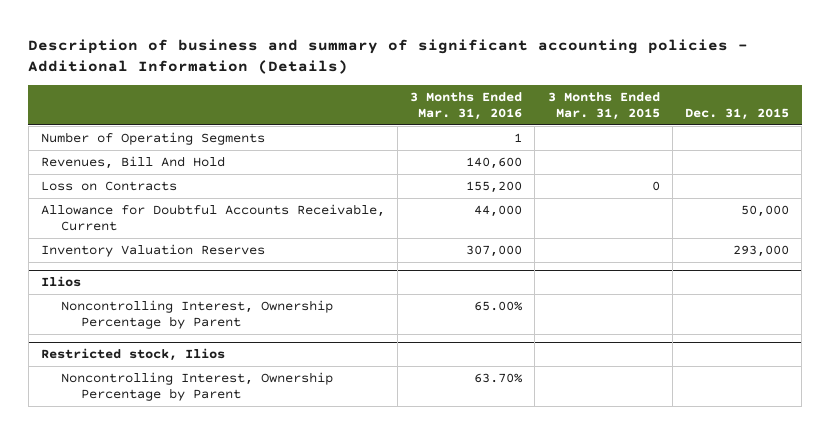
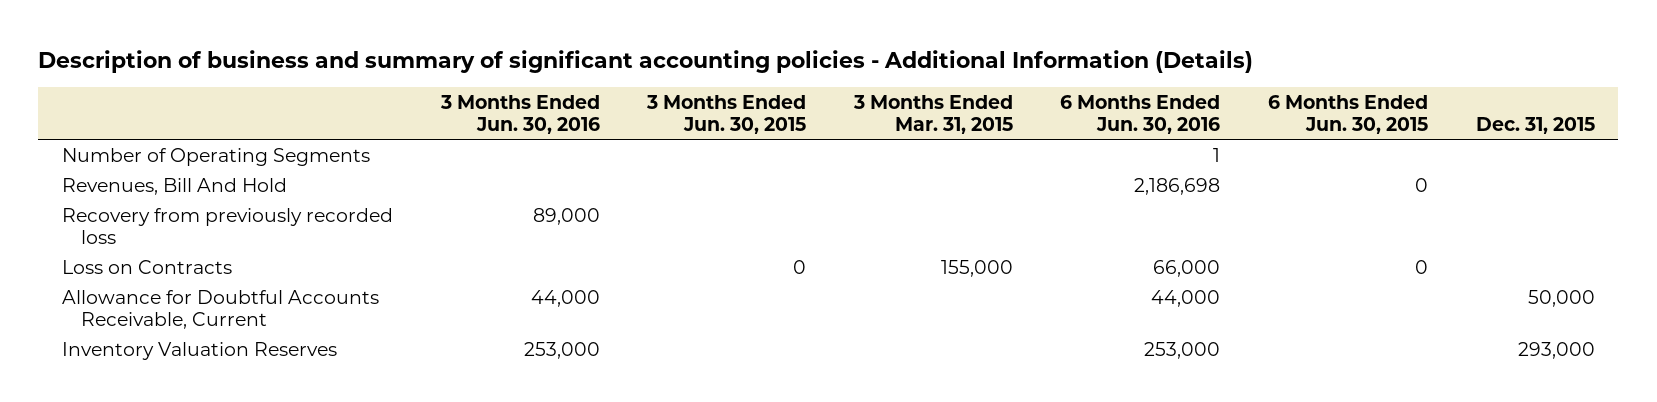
[410,91,523,121] 3 Months Ended Mar. 31, 2016 -> none
none -> [439,94,600,134] 3 Months Ended Jun. 30, 2016
none -> [646,94,807,134] 3 Months Ended Jun. 30, 2015
none -> [1060,94,1221,134] 6 Months Ended Jun. 30, 2016
none -> [1268,94,1429,134] 6 Months Ended Jun. 30, 2015
none -> [61,207,393,244] Recovery from previously recorded loss
[651,180,660,191] 0 -> [940,259,1013,277] 155,000
[40,276,81,288] Ilios -> none
[60,299,333,330] Noncontrolling Interest, Ownership Percentage by Parent -> none
[40,348,225,362] Restricted stock, Ilios -> none
[60,371,333,402] Noncontrolling Interest, Ownership Percentage by Parent -> none

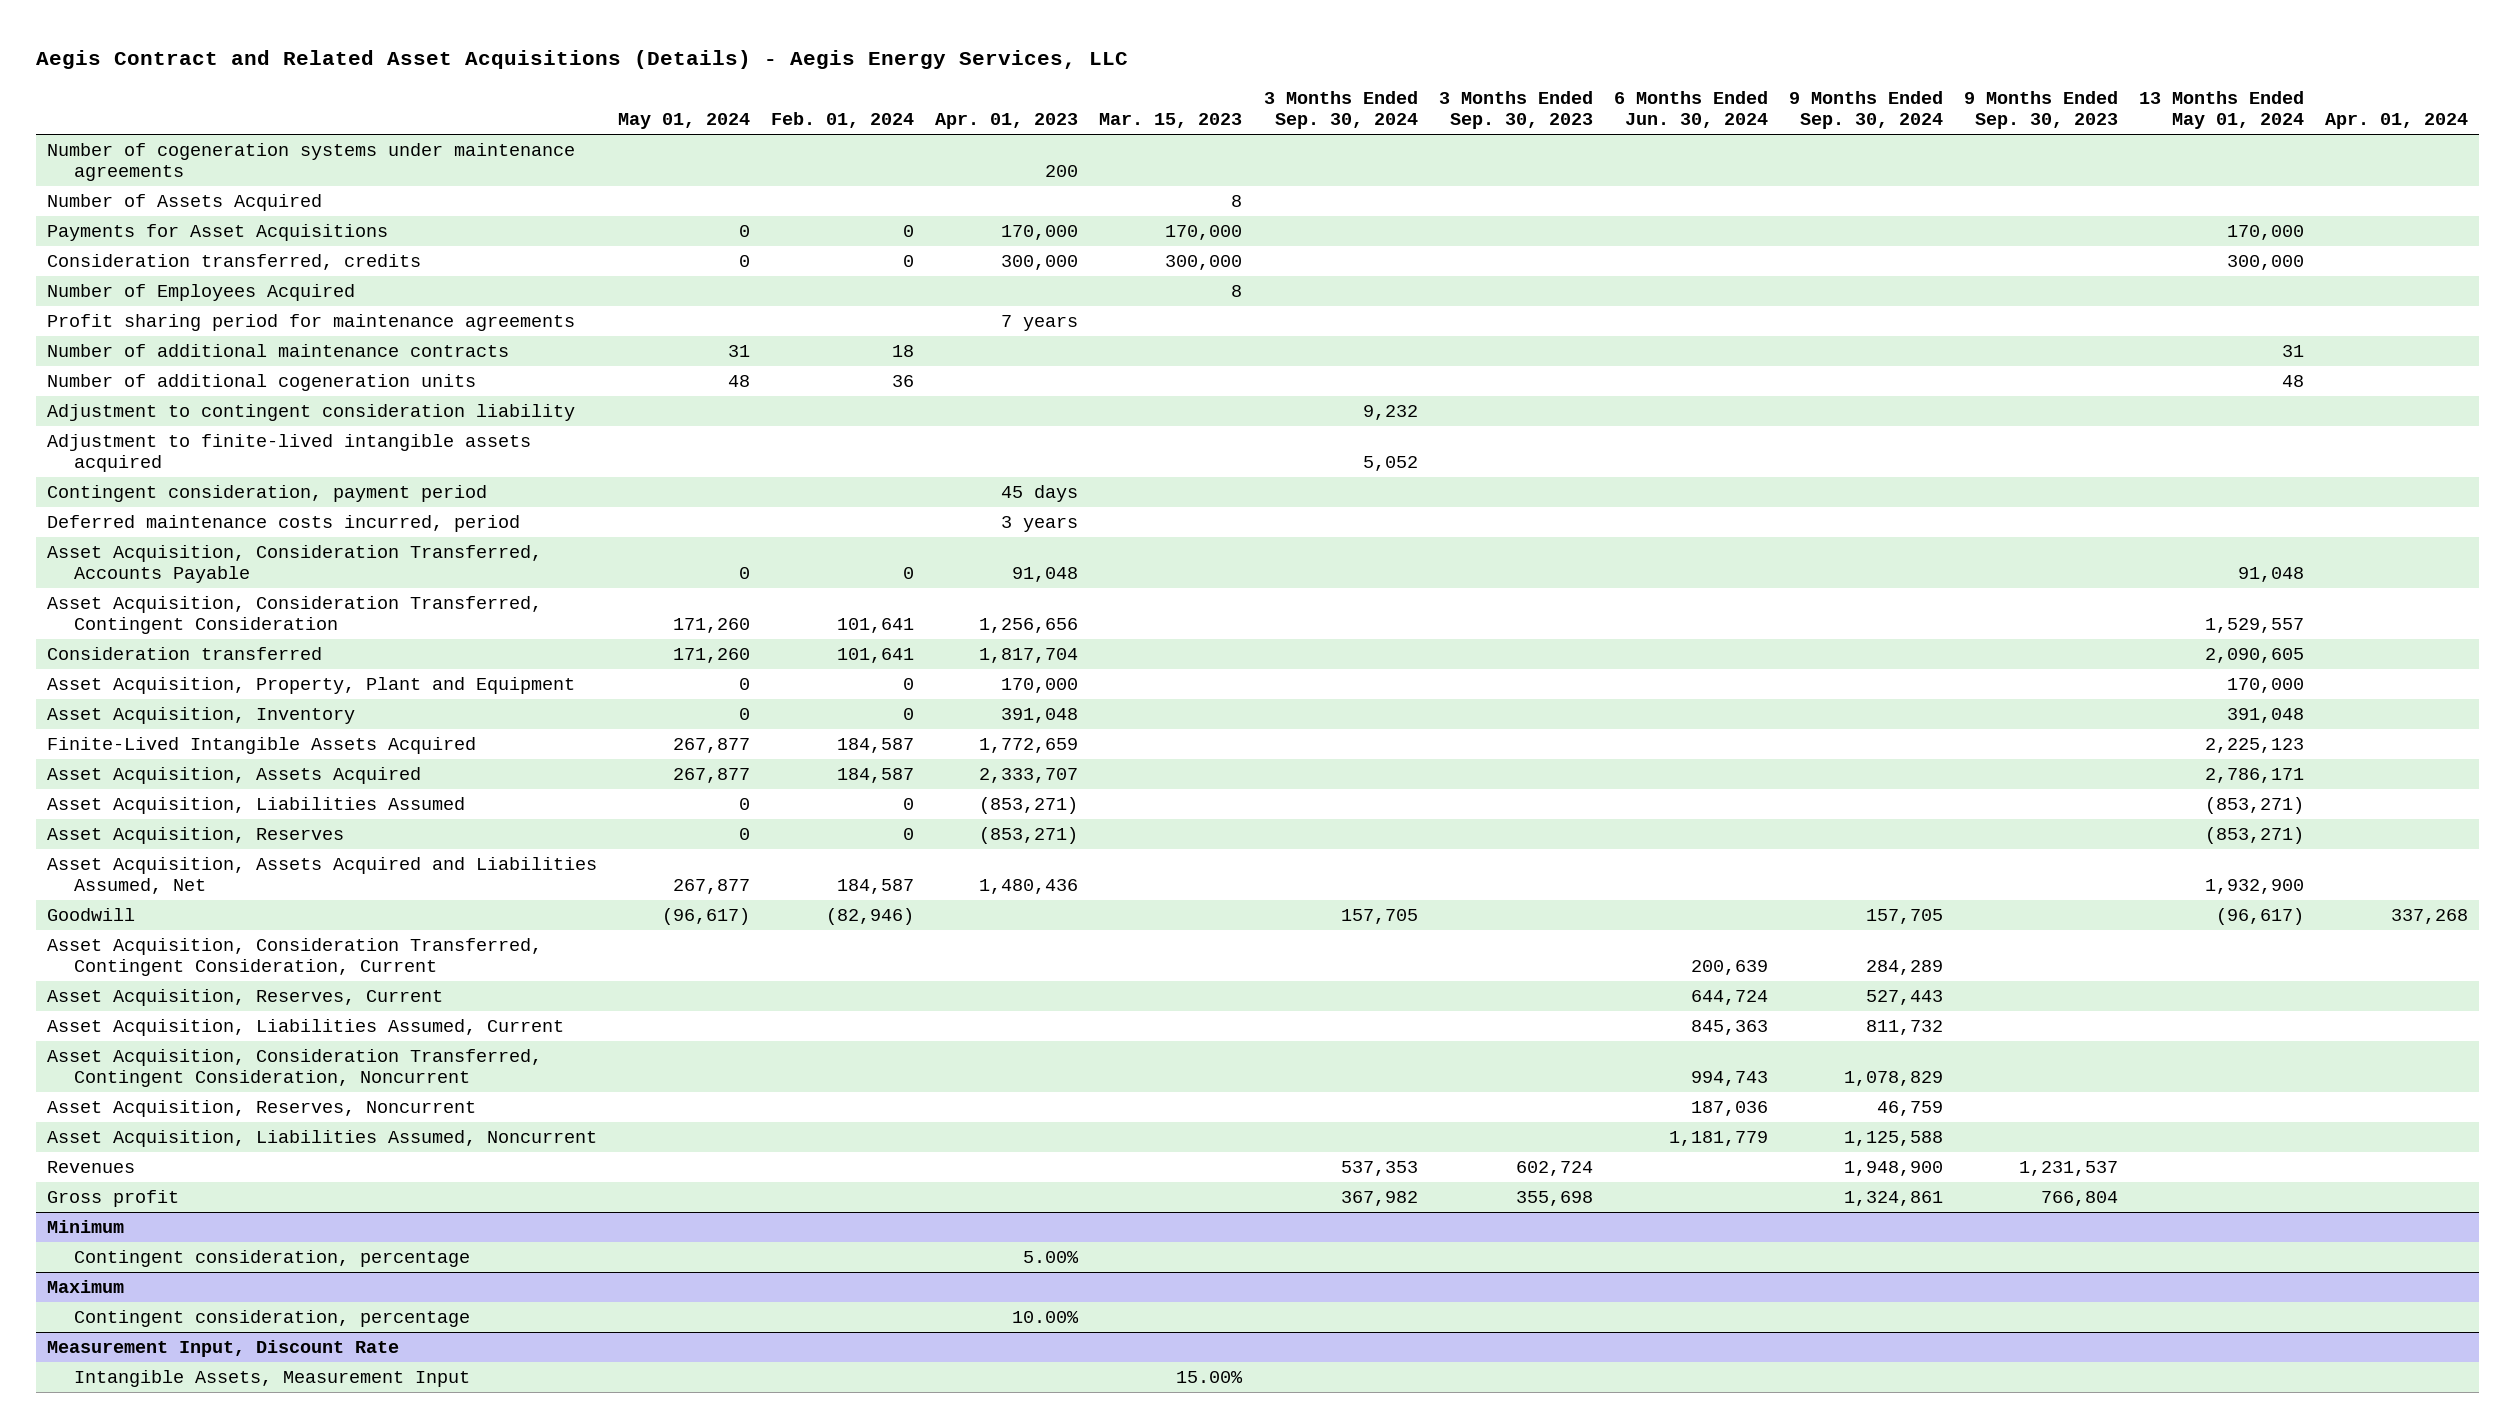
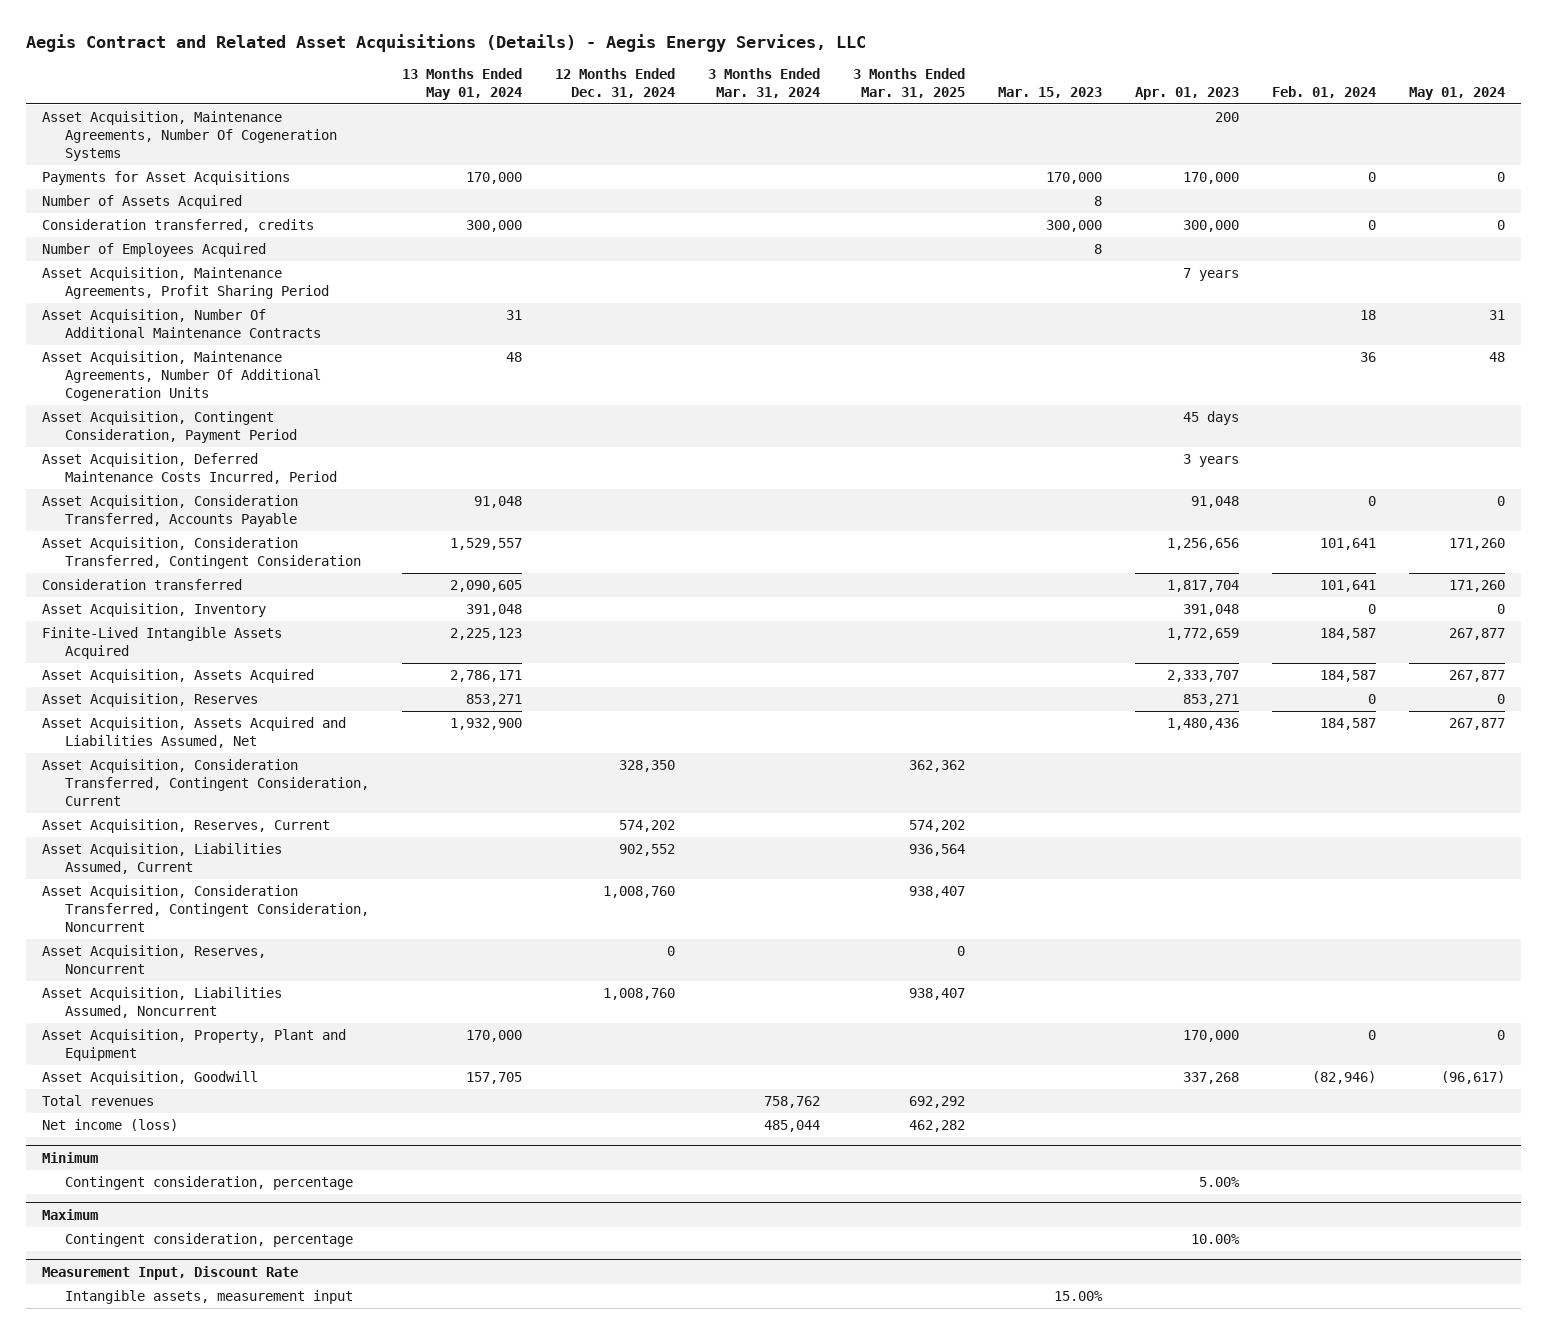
[1263,91,1418,130] 3 Months Ended Sep. 30, 2024 -> none
[1438,91,1593,130] 3 Months Ended Sep. 30, 2023 -> none
[1613,91,1768,129] 6 Months Ended Jun. 30, 2024 -> none
[1788,91,1943,130] 9 Months Ended Sep. 30, 2024 -> none
[1964,91,2119,130] 9 Months Ended Sep. 30, 2023 -> none
[2325,113,2469,130] Apr. 01, 2024 -> none
none -> [555,68,676,99] 12 Months Ended Dec. 31, 2024
none -> [707,68,820,99] 3 Months Ended Mar. 31, 2024
none -> [852,68,965,99] 3 Months Ended Mar. 31, 2025
[47,142,576,182] Number of cogeneration systems under maintenance agreements -> [42,111,338,161] Asset Acquisition, Maintenance Agreements, Number Of Cogeneration Systems
[47,193,323,211] Number of Assets Acquired -> [42,195,243,210] Number of Assets Acquired
[47,403,576,421] Adjustment to contingent consideration liability -> none
[47,433,532,473] Adjustment to finite-lived intangible assets acquired -> none
[47,313,576,331] Profit sharing period for maintenance agreements -> [42,267,330,300] Asset Acquisition, Maintenance Agreements, Profit Sharing Period
[47,343,510,357] Number of additional maintenance contracts -> [42,309,322,339] Asset Acquisition, Number Of Additional Maintenance Contracts
[47,373,477,391] Number of additional cogeneration units -> [42,351,322,401] Asset Acquisition, Maintenance Agreements, Number Of Additional Cogeneration Units
[47,484,488,502] Contingent consideration, payment period -> [42,411,298,444] Asset Acquisition, Contingent Consideration, Payment Period
[47,514,521,532] Deferred maintenance costs incurred, period -> [42,453,338,485] Asset Acquisition, Deferred Maintenance Costs Incurred, Period
[47,796,466,814] Asset Acquisition, Liabilities Assumed -> none
[979,826,1079,844] (853,271) -> [1182,694,1239,707] 853,271
[2205,826,2305,844] (853,271) -> [466,694,523,707] 853,271
[47,907,136,921] Goodwill -> none
[47,676,576,694] Asset Acquisition, Property, Plant and Equipment -> [42,1029,347,1062] Asset Acquisition, Property, Plant and Equipment
none -> [42,1071,259,1086] Asset Acquisition, Goodwill
[47,1160,136,1173] Revenues -> [42,1095,155,1107] Total revenues
[47,1189,180,1207] Gross profit -> [42,1119,179,1132] Net income (loss)
[73,1369,470,1387] Intangible Assets, Measurement Input -> [65,1290,354,1305] Intangible assets, measurement input

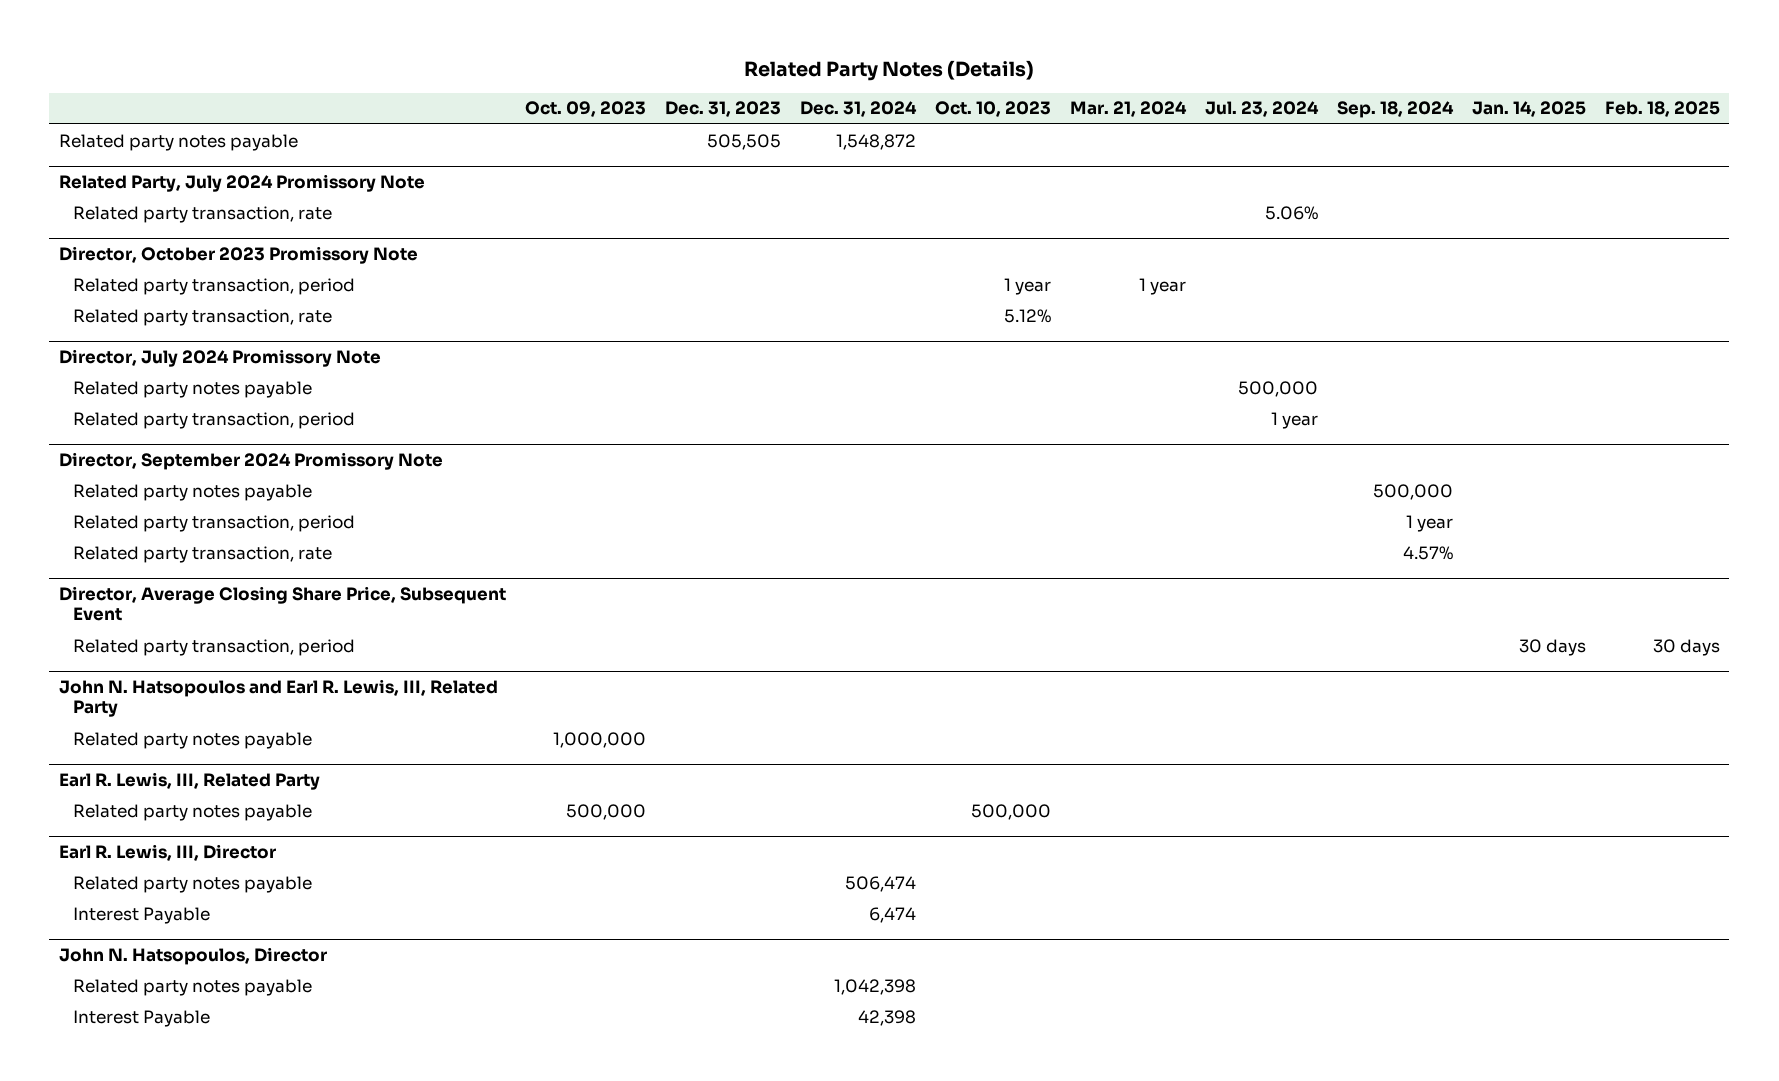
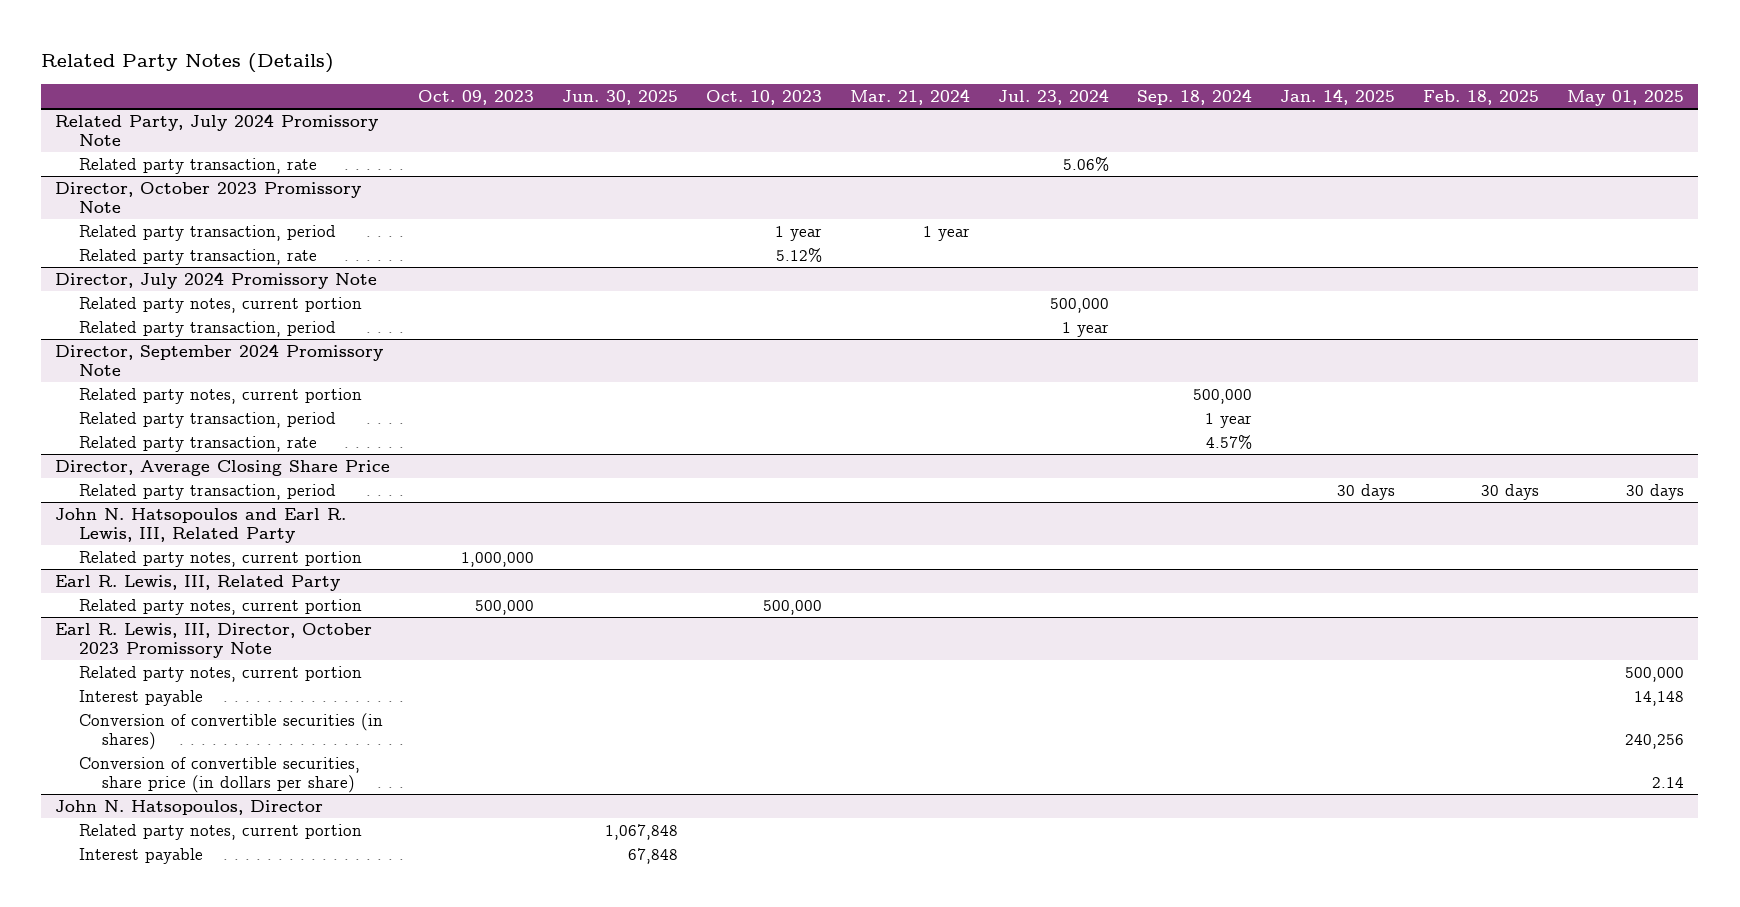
[664,101,781,118] Dec. 31, 2023 -> none
[799,101,917,118] Dec. 31, 2024 -> none
none -> [562,89,679,105] Jun. 30, 2025
none -> [1567,89,1685,106] May 01, 2025
[58,133,298,151] Related party notes payable -> none
[73,380,313,398] Related party notes payable -> [78,296,362,313] Related party notes, current portion
[73,483,313,501] Related party notes payable -> [78,387,362,404] Related party notes, current portion
[58,586,506,622] Director, Average Closing Share Price, Subsequent Event -> [55,459,391,476] Director, Average Closing Share Price
[73,731,313,749] Related party notes payable -> [78,550,362,567] Related party notes, current portion
[73,803,313,821] Related party notes payable -> [78,598,362,615] Related party notes, current portion
[58,844,276,862] Earl R. Lewis, III, Director -> [55,622,373,659] Earl R. Lewis, III, Director, October 2023 Promissory Note
[73,875,313,893] Related party notes payable -> [78,665,362,682] Related party notes, current portion
[73,906,211,924] Interest Payable -> [78,689,203,706] Interest payable
none -> [78,712,383,751] Conversion of convertible securities (in shares)
none -> [78,756,360,794] Conversion of convertible securities, share price (in dollars per share)
[73,978,313,996] Related party notes payable -> [78,823,362,840] Related party notes, current portion
[73,1009,211,1027] Interest Payable -> [78,847,203,864] Interest payable

